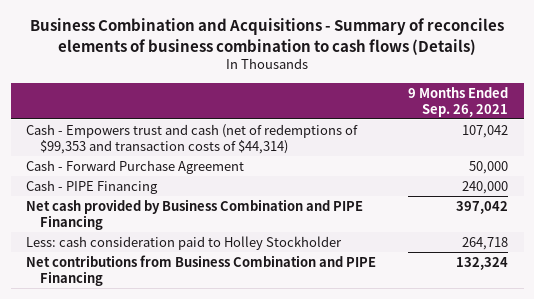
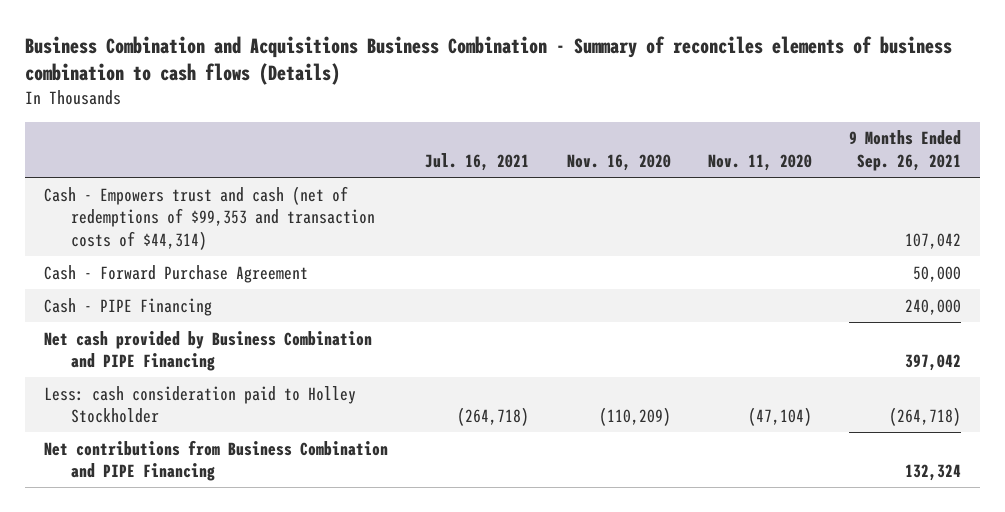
[30,18,505,55] Business Combination and Acquisitions - Summary of reconciles elements of business combination to cash flows (Details) -> [25,35,953,86] Business Combination and Acquisitions Business Combination - Summary of reconciles elements of business combination to cash flows (Details)
none -> [425,152,530,171] Jul. 16, 2021
none -> [566,153,671,171] Nov. 16, 2020
none -> [707,153,812,171] Nov. 11, 2020
[462,236,509,250] 264,718 -> [889,407,962,427] (264,718)

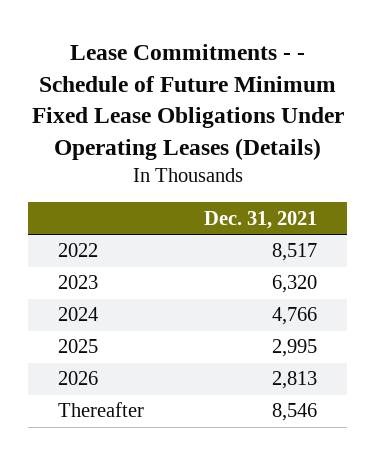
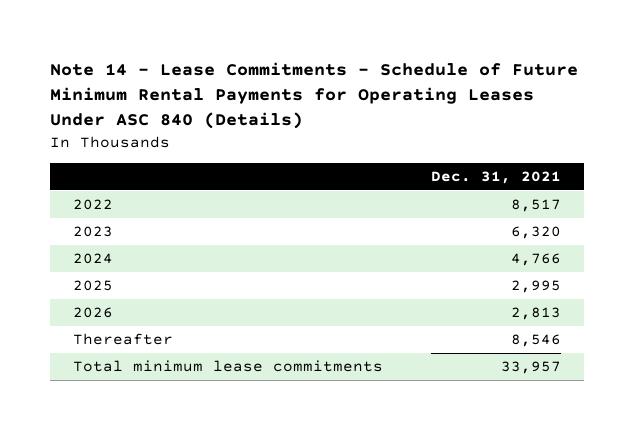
[31,44,344,160] Lease Commitments - - Schedule of Future Minimum Fixed Lease Obligations Under Operating Leases (Details) -> [49,61,578,130] Note 14 - Lease Commitments - Schedule of Future Minimum Rental Payments for Operating Leases Under ASC 840 (Details)
none -> [73,360,384,373] Total minimum lease commitments

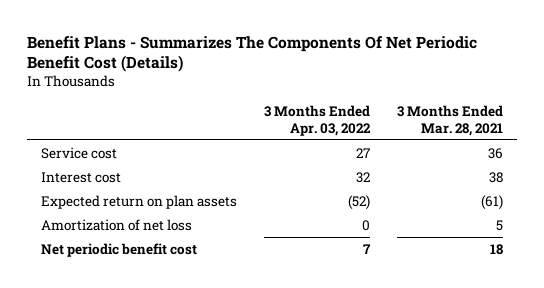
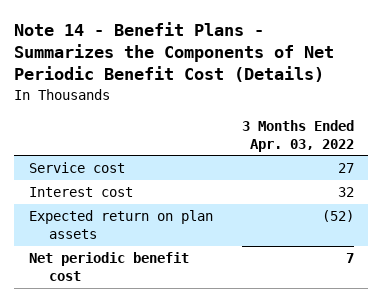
[27,35,478,73] Benefit Plans - Summarizes The Components Of Net Periodic Benefit Cost (Details) -> [14,22,335,83] Note 14 - Benefit Plans - Summarizes the Components of Net Periodic Benefit Cost (Details)
[397,105,504,136] 3 Months Ended Mar. 28, 2021 -> none
[40,218,192,231] Amortization of net loss -> none

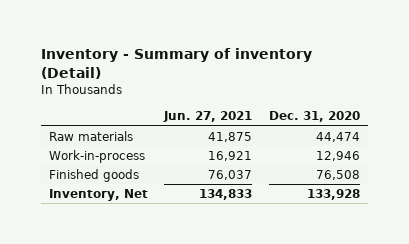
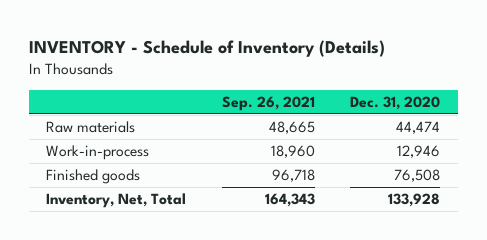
[40,48,312,80] Inventory - Summary of inventory (Detail) -> [28,39,385,57] INVENTORY - Schedule of Inventory (Details)
[163,111,253,123] Jun. 27, 2021 -> none
none -> [221,95,315,111] Sep. 26, 2021
[48,189,148,202] Inventory, Net -> [46,193,187,209] Inventory, Net, Total

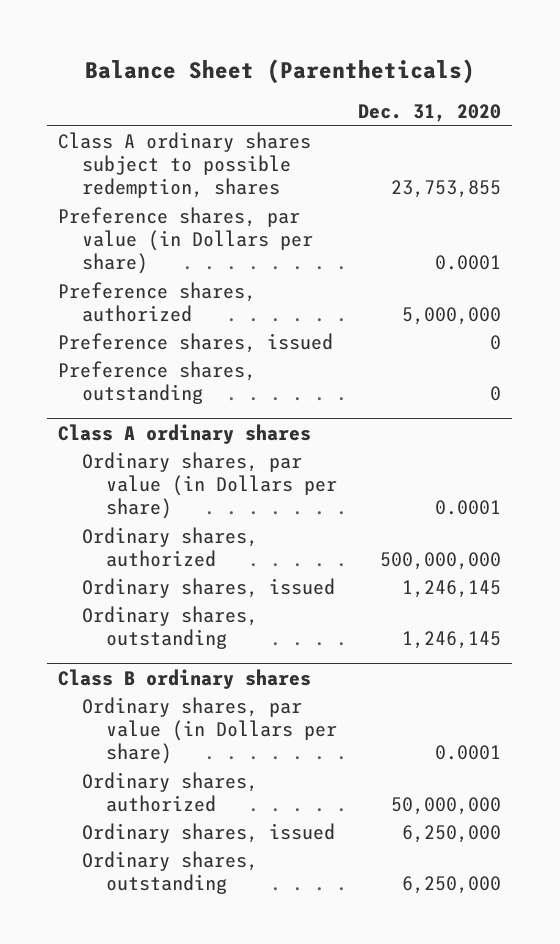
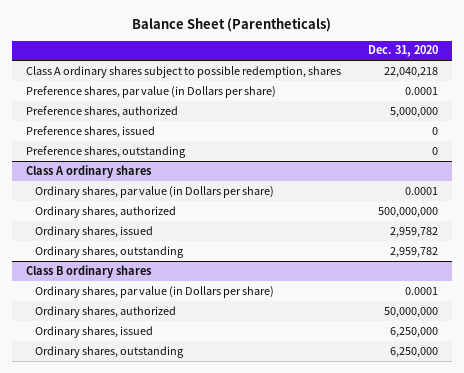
[391,180,502,199] 23,753,855 -> [384,66,439,78] 22,040,218
[402,579,502,598] 1,246,145 -> [390,226,439,238] 2,959,782
[402,631,502,650] 1,246,145 -> [390,246,439,258] 2,959,782

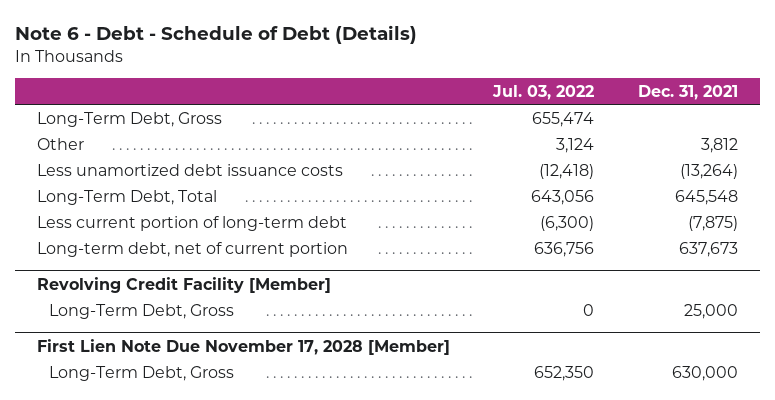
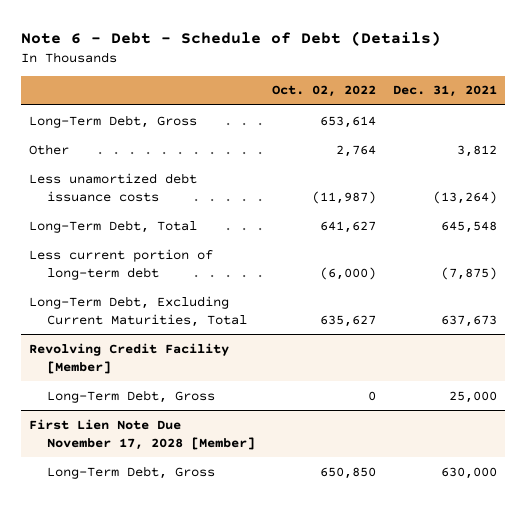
[492,84,595,100] Jul. 03, 2022 -> none
none -> [272,85,377,98] Oct. 02, 2022
[36,241,348,257] Long-term debt, net of current portion -> [28,295,248,327] Long-Term Debt, Excluding Current Maturities, Total

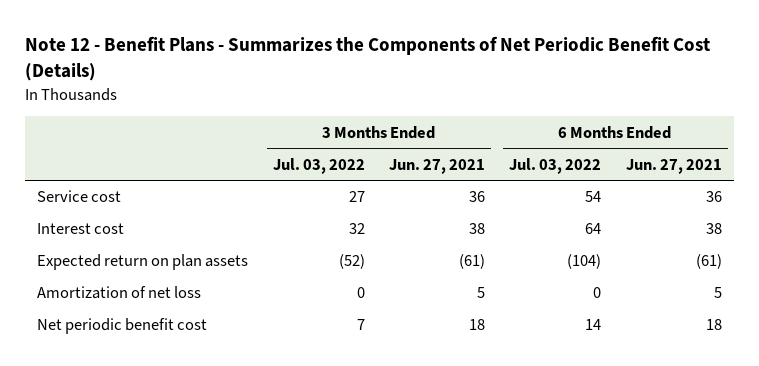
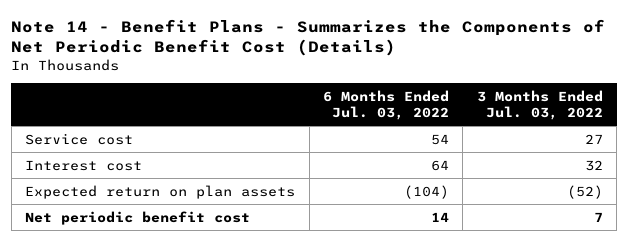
[25,36,711,82] Note 12 - Benefit Plans - Summarizes the Components of Net Periodic Benefit Cost (Details) -> [11,18,606,57] Note 14 - Benefit Plans - Summarizes the Components of Net Periodic Benefit Cost (Details)
[389,158,486,174] Jun. 27, 2021 -> none
[625,158,722,174] Jun. 27, 2021 -> none
[37,286,202,300] Amortization of net loss -> none

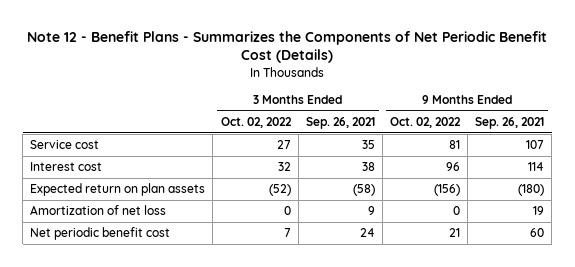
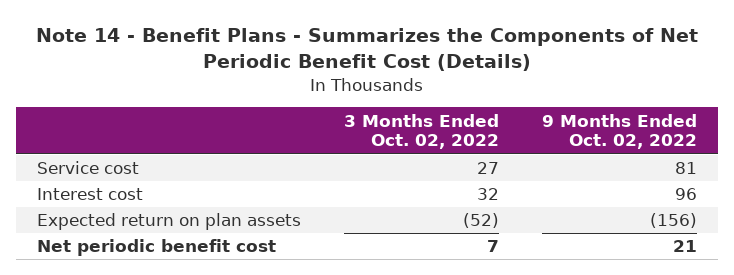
[27,30,548,64] Note 12 - Benefit Plans - Summarizes the Components of Net Periodic Benefit Cost (Details) -> [36,28,699,72] Note 14 - Benefit Plans - Summarizes the Components of Net Periodic Benefit Cost (Details)
[305,117,375,130] Sep. 26, 2021 -> none
[475,117,545,130] Sep. 26, 2021 -> none
[30,205,167,216] Amortization of net loss -> none

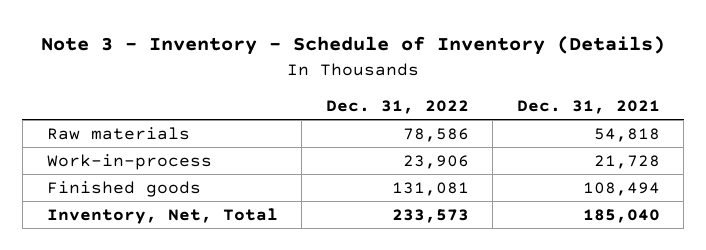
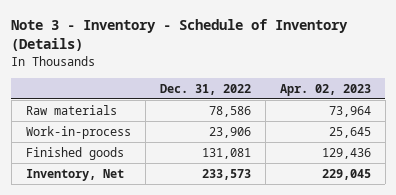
[516,100,660,115] Dec. 31, 2021 -> none
none -> [279,83,371,96] Apr. 02, 2023
[46,207,278,224] Inventory, Net, Total -> [25,168,124,181] Inventory, Net

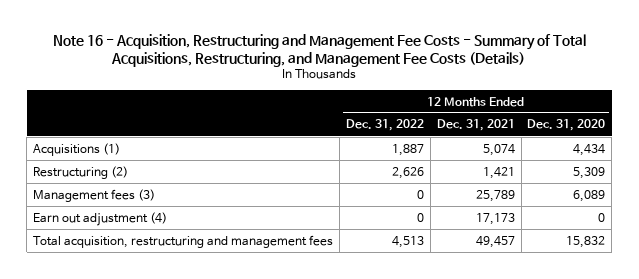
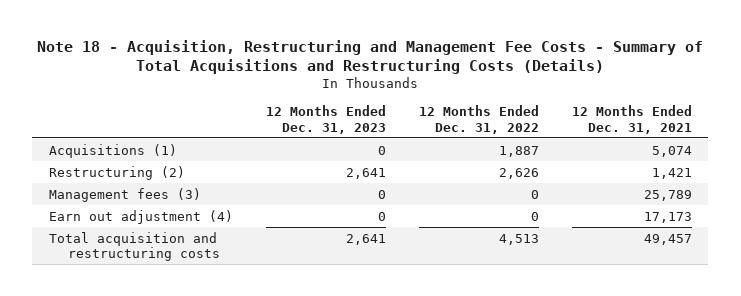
[53,33,587,67] Note 16 - Acquisition, Restructuring and Management Fee Costs - Summary of Total Acquisitions, Restructuring, and Management Fee Costs (Details) -> [37,39,704,75] Note 18 - Acquisition, Restructuring and Management Fee Costs - Summary of Total Acquisitions and Restructuring Costs (Details)
[527,119,606,132] Dec. 31, 2020 -> none
none -> [265,105,386,134] 12 Months Ended Dec. 31, 2023
[33,234,334,248] Total acquisition, restructuring and management fees -> [48,231,220,261] Total acquisition and restructuring costs

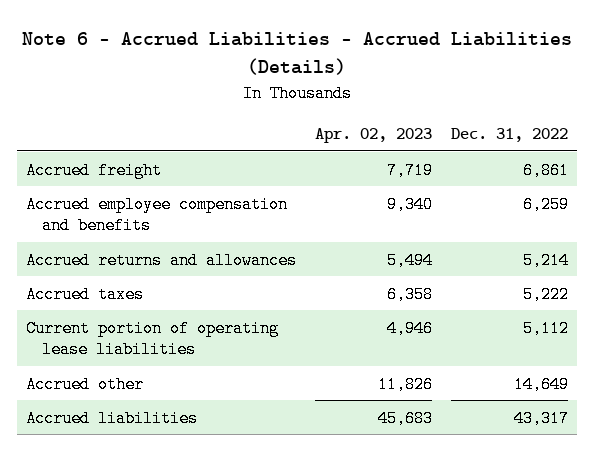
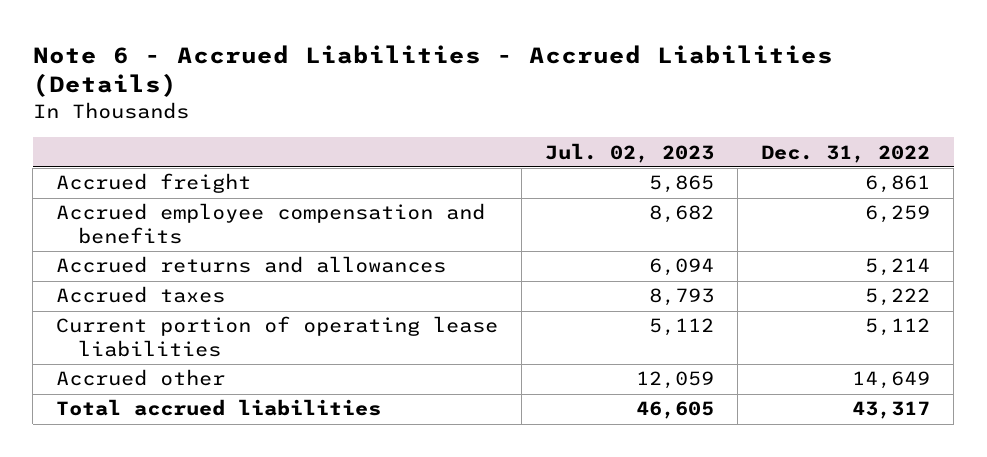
[314,127,432,143] Apr. 02, 2023 -> none
none -> [545,142,715,163] Jul. 02, 2023
[26,409,199,427] Accrued liabilities -> [56,399,382,417] Total accrued liabilities

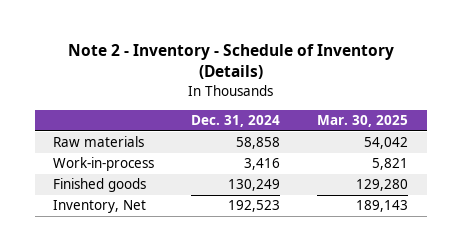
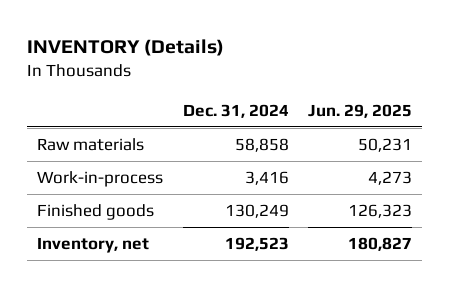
[67,44,394,80] Note 2 - Inventory - Schedule of Inventory (Details) -> [26,39,224,57] INVENTORY (Details)
[317,114,409,127] Mar. 30, 2025 -> none
none -> [308,103,413,118] Jun. 29, 2025
[53,200,147,214] Inventory, Net -> [36,237,149,254] Inventory, net

